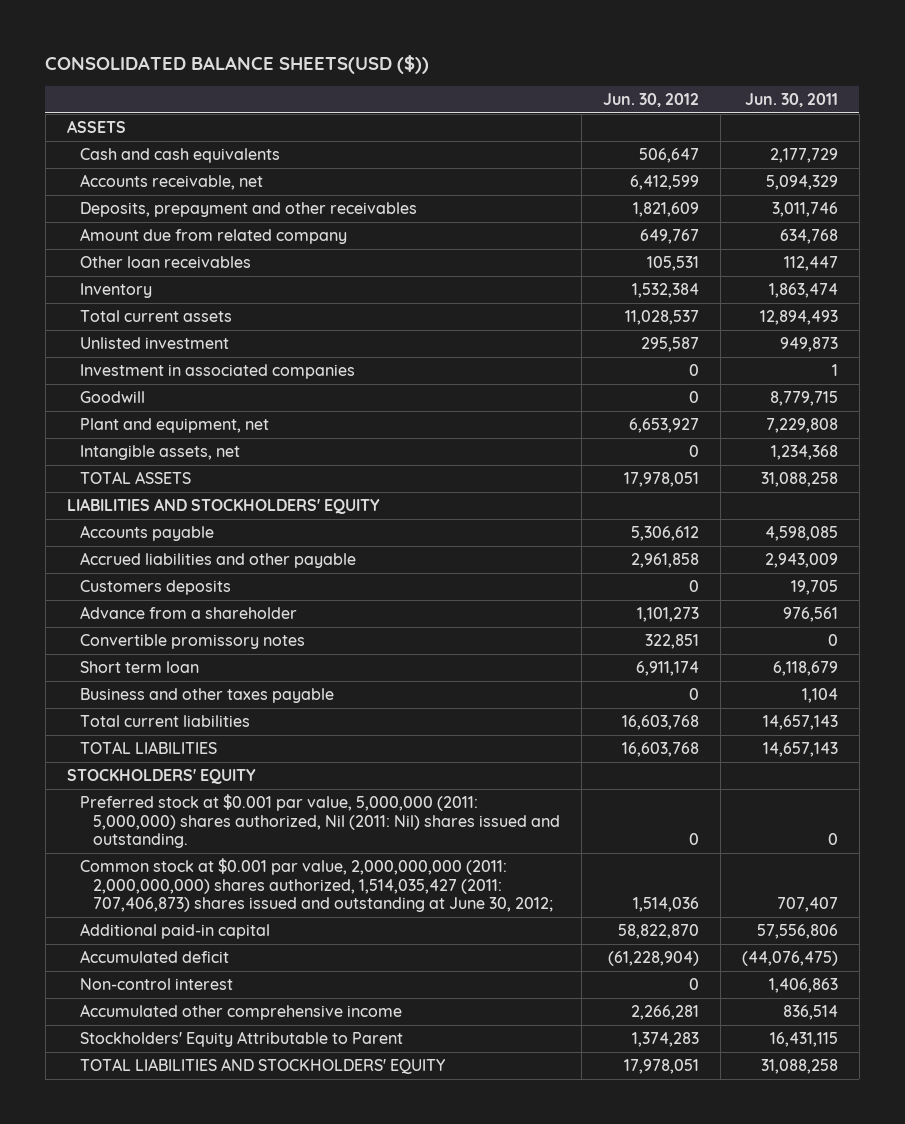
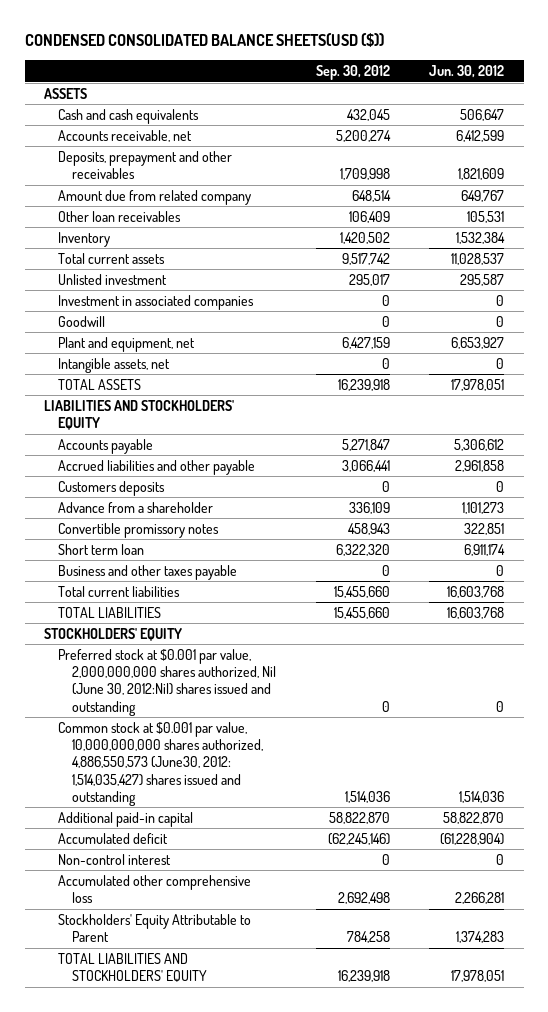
[45,54,430,74] CONSOLIDATED BALANCE SHEETS(USD ($)) -> [24,33,384,48] CONDENSED CONSOLIDATED BALANCE SHEETS(USD ($))
[745,92,839,107] Jun. 30, 2011 -> none
none -> [315,65,390,81] Sep. 30, 2012
[79,794,561,849] Preferred stock at $0.001 par value, 5,000,000 (2011: 5,000,000) shares authorized, Nil (2011: Nil) shares issued and outstanding. -> [58,648,277,716] Preferred stock at $0.001 par value, 2,000,000,000 shares authorized, Nil (June 30, 2012:Nil) shares issued and outstanding
[79,858,554,913] Common stock at $0.001 par value, 2,000,000,000 (2011: 2,000,000,000) shares authorized, 1,514,035,427 (2011: 707,406,873) shares issued and outstanding at June 30, 2012; -> [58,721,264,806] Common stock at $0.001 par value, 10,000,000,000 shares authorized, 4,886,550,573 (June30, 2012: 1,514,035,427) shares issued and outstanding
[79,1004,402,1021] Accumulated other comprehensive income -> [58,874,252,904] Accumulated other comprehensive loss

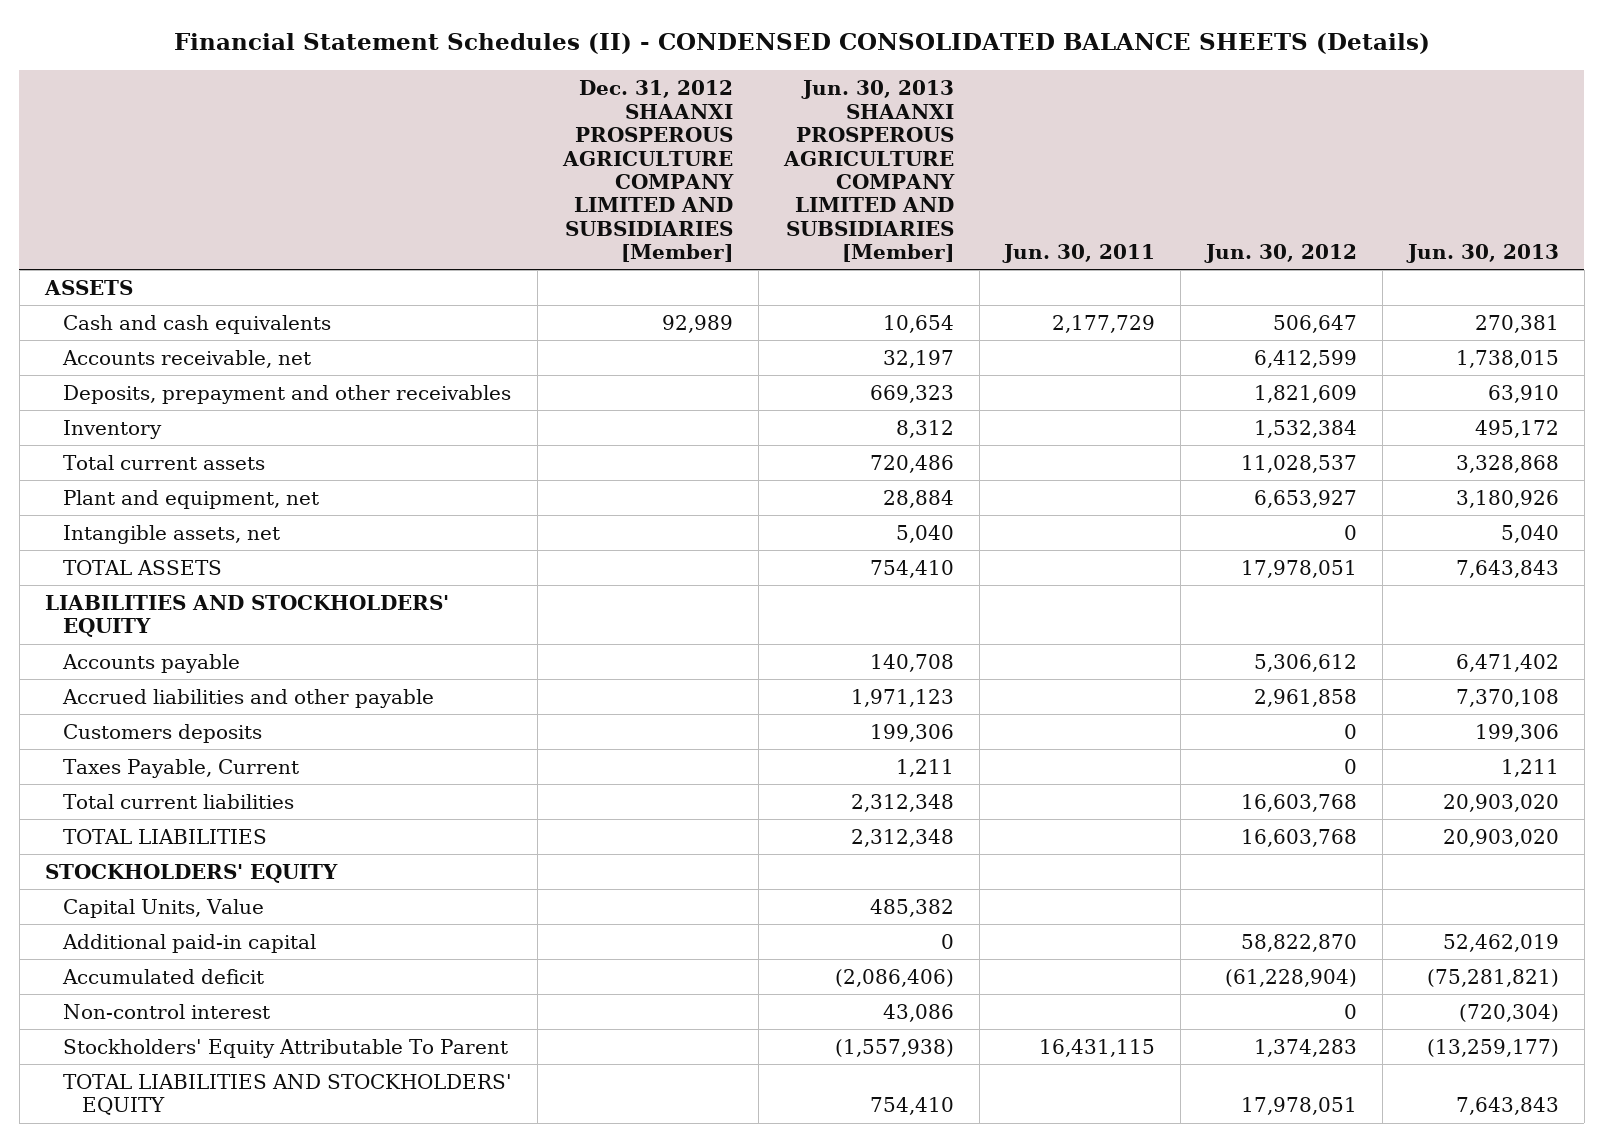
[24,33,384,48] CONDENSED CONSOLIDATED BALANCE SHEETS(USD ($)) -> [173,33,1430,55] Financial Statement Schedules (II) - CONDENSED CONSOLIDATED BALANCE SHEETS (Details)
[315,65,390,81] Sep. 30, 2012 -> none
none -> [562,80,735,263] Dec. 31, 2012 SHAANXI PROSPEROUS AGRICULTURE COMPANY LIMITED AND SUBSIDIARIES [Member]
none -> [782,80,955,263] Jun. 30, 2013 SHAANXI PROSPEROUS AGRICULTURE COMPANY LIMITED AND SUBSIDIARIES [Member]
none -> [1002,244,1156,264] Jun. 30, 2011
none -> [1405,244,1559,264] Jun. 30, 2013
[58,189,252,205] Amount due from related company -> none
[58,210,182,222] Other loan receivables -> none
[58,273,168,285] Unlisted investment -> none
[58,294,255,310] Investment in associated companies -> none
[58,315,106,327] Goodwill -> none
[58,501,214,513] Advance from a shareholder -> none
[58,522,220,538] Convertible promissory notes -> none
[58,543,145,555] Short term loan -> none
[58,564,238,580] Business and other taxes payable -> [63,758,300,778] Taxes Payable, Current
[58,648,277,716] Preferred stock at $0.001 par value, 2,000,000,000 shares authorized, Nil (June 30, 2012:Nil) shares issued and outstanding -> none
[58,721,264,806] Common stock at $0.001 par value, 10,000,000,000 shares authorized, 4,886,550,573 (June30, 2012: 1,514,035,427) shares issued and outstanding -> none
none -> [63,898,265,918] Capital Units, Value
[58,874,252,904] Accumulated other comprehensive loss -> none
[58,913,252,943] Stockholders' Equity Attributable to Parent -> [63,1038,509,1058] Stockholders' Equity Attributable To Parent

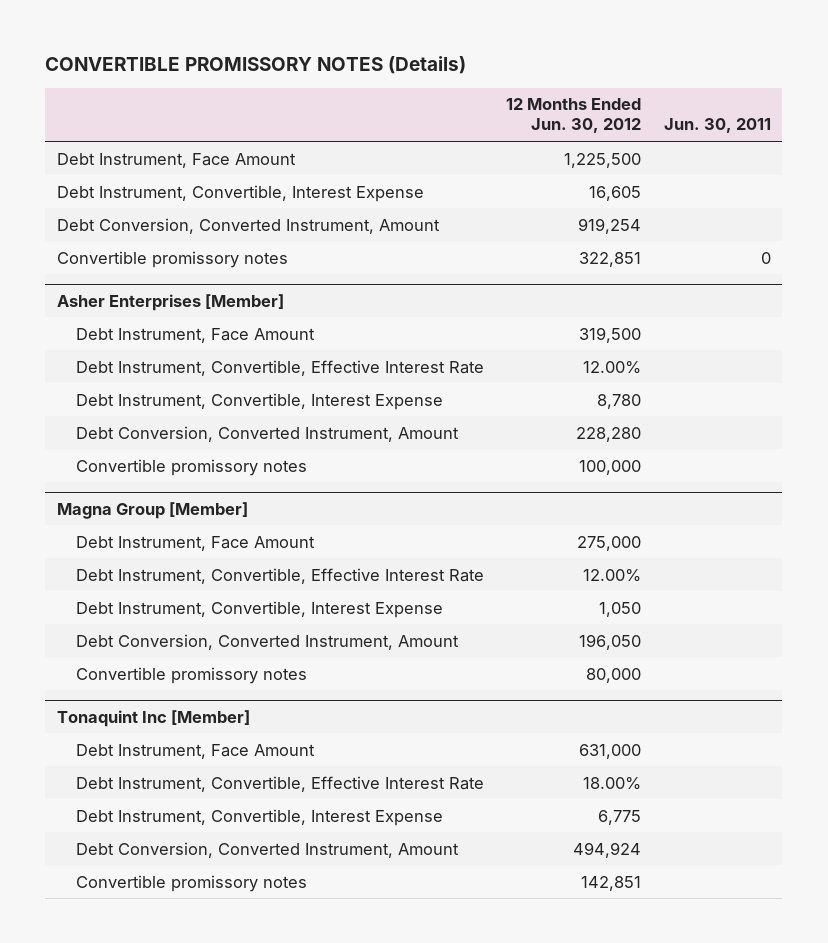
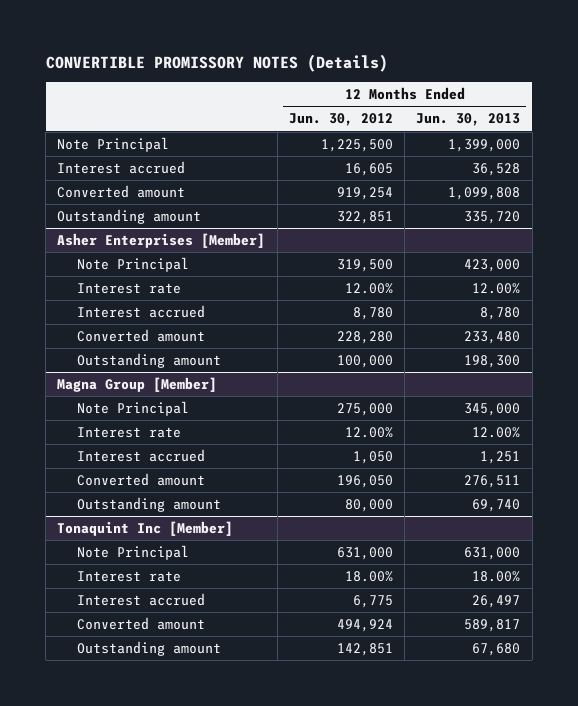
[663,118,771,134] Jun. 30, 2011 -> none
none -> [416,113,521,127] Jun. 30, 2013
[56,152,296,168] Debt Instrument, Face Amount -> [57,137,170,153] Note Principal
[56,184,424,202] Debt Instrument, Convertible, Interest Expense -> [57,161,186,175] Interest accrued
[56,217,440,234] Debt Conversion, Converted Instrument, Amount -> [57,185,186,199] Converted amount
[56,250,288,268] Convertible promissory notes -> [57,209,202,225] Outstanding amount
[75,359,484,376] Debt Instrument, Convertible, Effective Interest Rate -> none
[75,327,315,343] Debt Instrument, Face Amount -> [77,257,190,273] Note Principal
none -> [77,283,182,295] Interest rate
[75,392,443,410] Debt Instrument, Convertible, Interest Expense -> [77,305,206,319] Interest accrued
[75,425,459,442] Debt Conversion, Converted Instrument, Amount -> [77,329,206,343] Converted amount
[75,458,307,476] Convertible promissory notes -> [77,353,222,369] Outstanding amount
[75,567,484,584] Debt Instrument, Convertible, Effective Interest Rate -> none
[75,600,443,618] Debt Instrument, Convertible, Interest Expense -> none
[75,535,315,551] Debt Instrument, Face Amount -> [77,401,190,417] Note Principal
none -> [77,427,182,439] Interest rate
none -> [77,449,206,463] Interest accrued
[75,633,459,650] Debt Conversion, Converted Instrument, Amount -> [77,473,206,487] Converted amount
[75,666,307,684] Convertible promissory notes -> [77,497,222,513] Outstanding amount
[75,775,484,792] Debt Instrument, Convertible, Effective Interest Rate -> none
[75,743,315,759] Debt Instrument, Face Amount -> [77,545,190,561] Note Principal
none -> [77,571,182,583] Interest rate
[75,808,443,826] Debt Instrument, Convertible, Interest Expense -> [77,593,206,607] Interest accrued
[75,841,459,858] Debt Conversion, Converted Instrument, Amount -> [77,617,206,631] Converted amount
[75,874,307,892] Convertible promissory notes -> [77,641,222,657] Outstanding amount

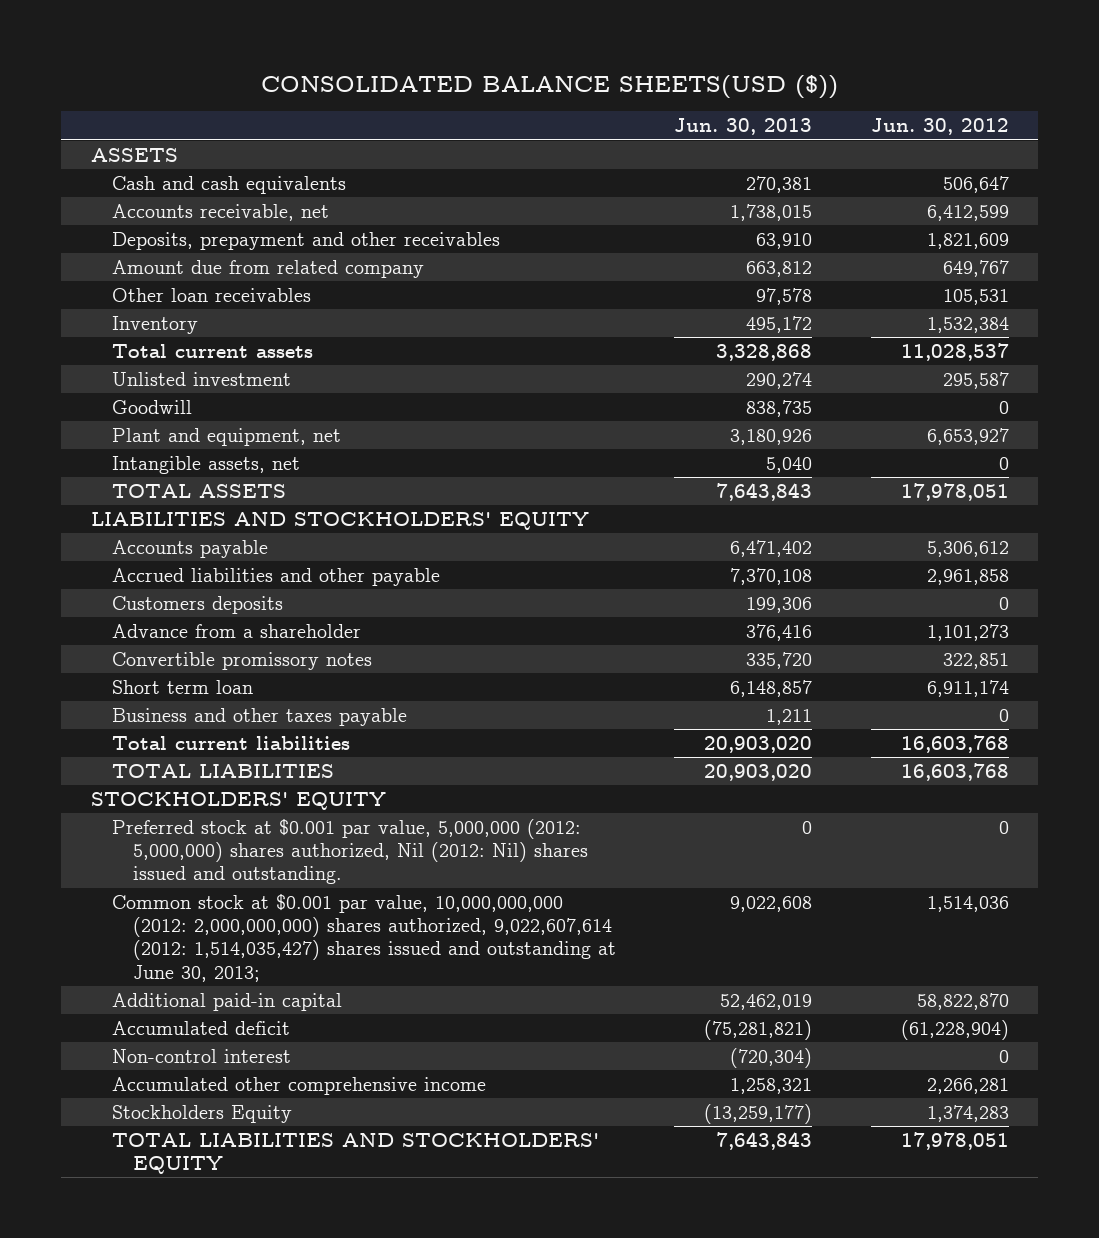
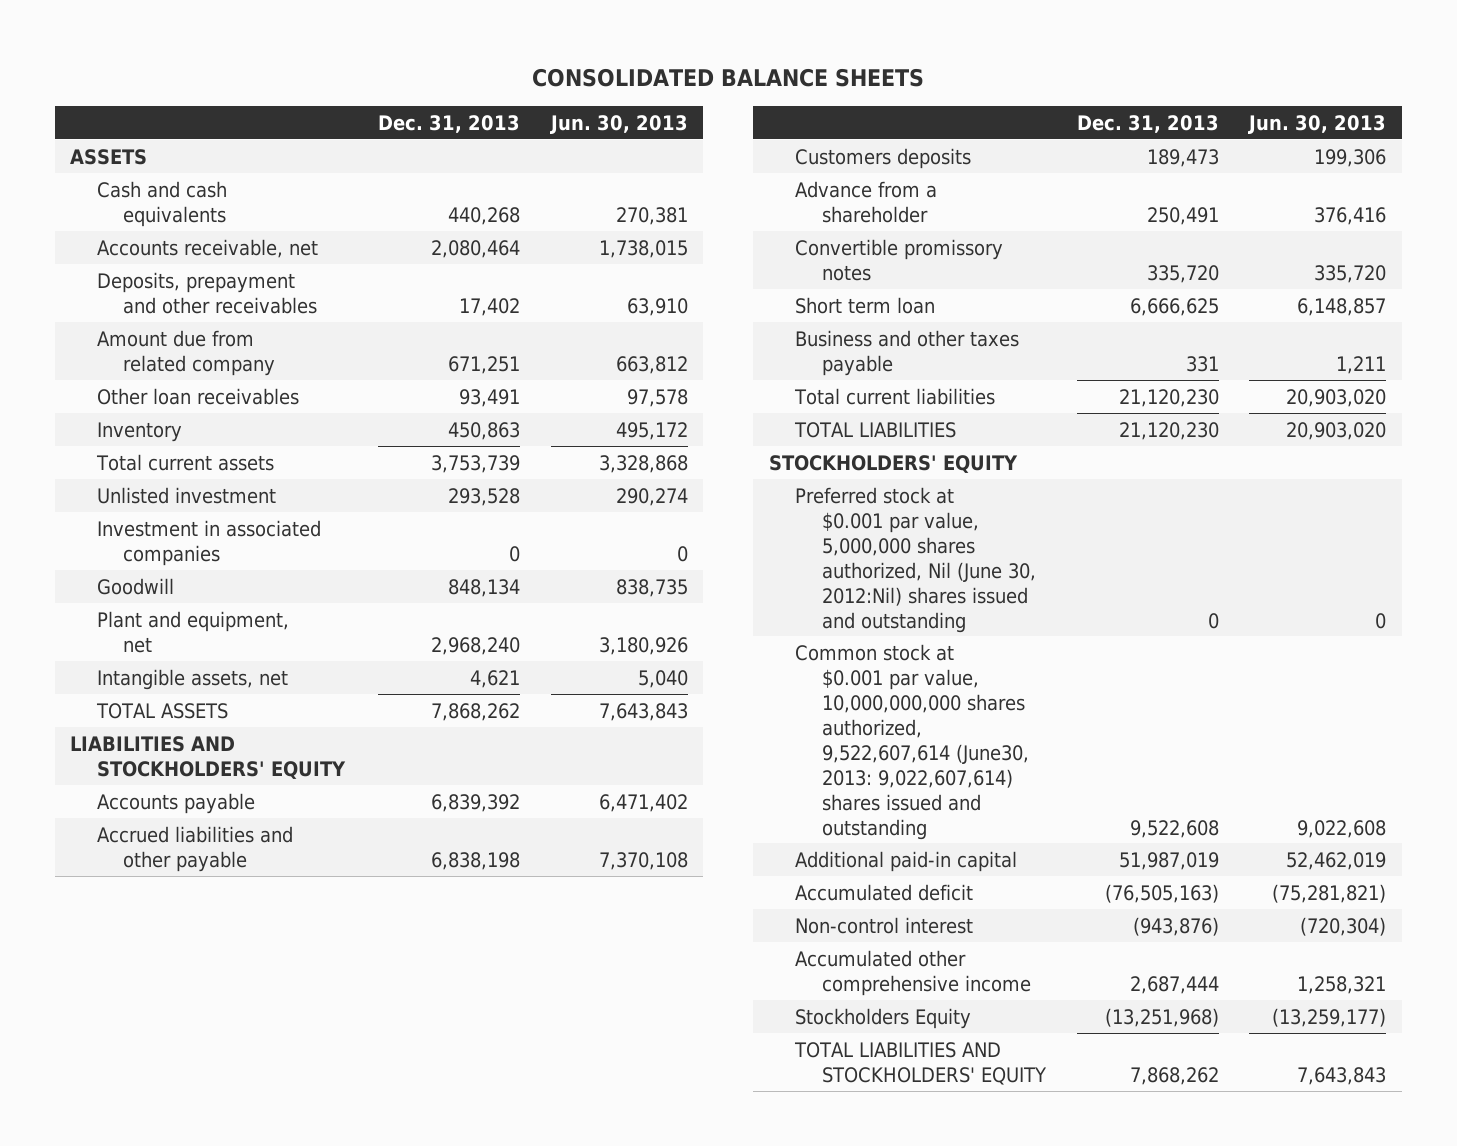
[260,74,838,99] CONSOLIDATED BALANCE SHEETS(USD ($)) -> [532,68,925,88] CONSOLIDATED BALANCE SHEETS
[870,118,1009,136] Jun. 30, 2012 -> none
none -> [378,114,521,133] Dec. 31, 2013
none -> [96,519,321,566] Investment in associated companies
[111,818,588,885] Preferred stock at $0.001 par value, 5,000,000 (2012: 5,000,000) shares authorized, Nil (2012: Nil) shares issued and outstanding. -> [795,486,1036,633] Preferred stock at $0.001 par value, 5,000,000 shares authorized, Nil (June 30, 2012:Nil) shares issued and outstanding
[111,893,616,982] Common stock at $0.001 par value, 10,000,000,000 (2012: 2,000,000,000) shares authorized, 9,022,607,614 (2012: 1,514,035,427) shares issued and outstanding at June 30, 2013; -> [795,643,1029,840] Common stock at $0.001 par value, 10,000,000,000 shares authorized, 9,522,607,614 (June30, 2013: 9,022,607,614) shares issued and outstanding

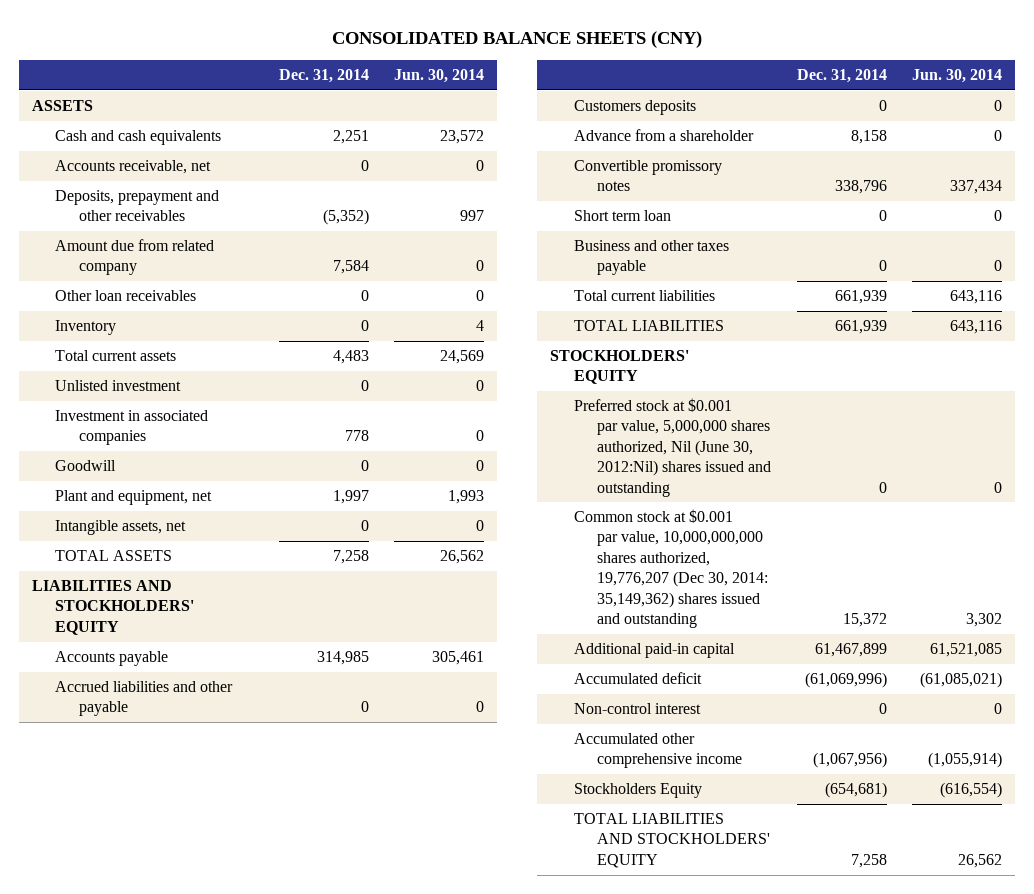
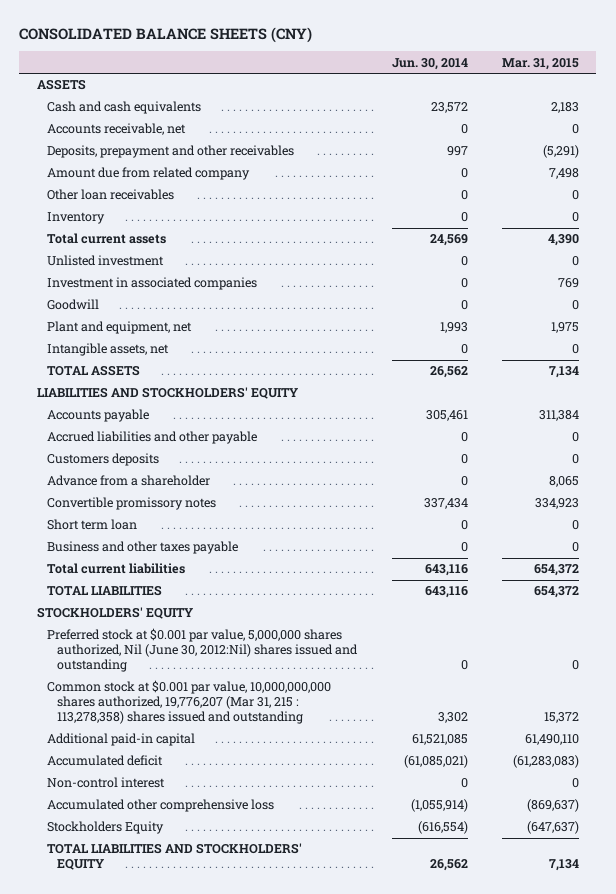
[278,68,369,83] Dec. 31, 2014 -> none
none -> [502,57,580,70] Mar. 31, 2015
[476,320,485,332] 4 -> [460,212,468,223] 0
[573,509,769,629] Common stock at $0.001 par value, 10,000,000,000 shares authorized, 19,776,207 (Dec 30, 2014: 35,149,362) shares issued and outstanding -> [46,680,331,725] Common stock at $0.001 par value, 10,000,000,000 shares authorized, 19,776,207 (Mar 31, 215 : 113,278,358) shares issued and outstanding
[573,733,743,769] Accumulated other comprehensive income -> [46,799,274,813] Accumulated other comprehensive loss

